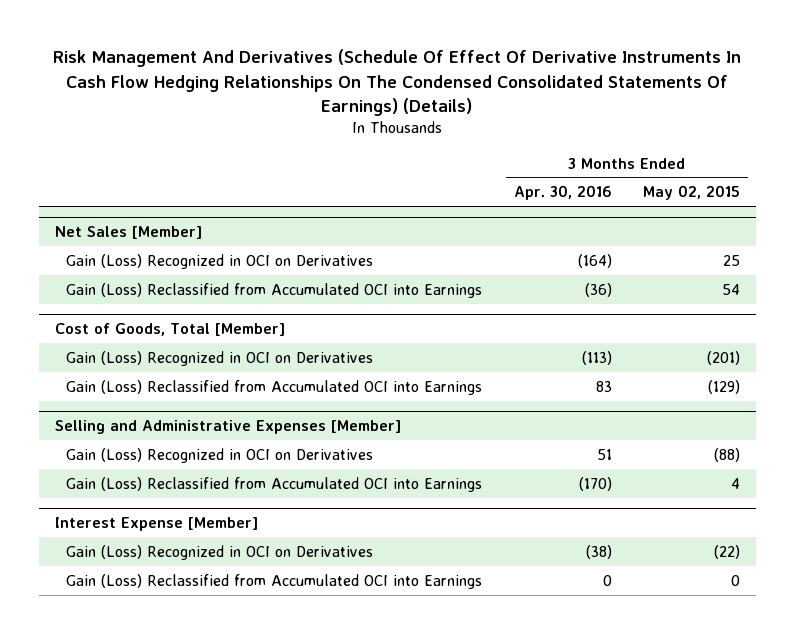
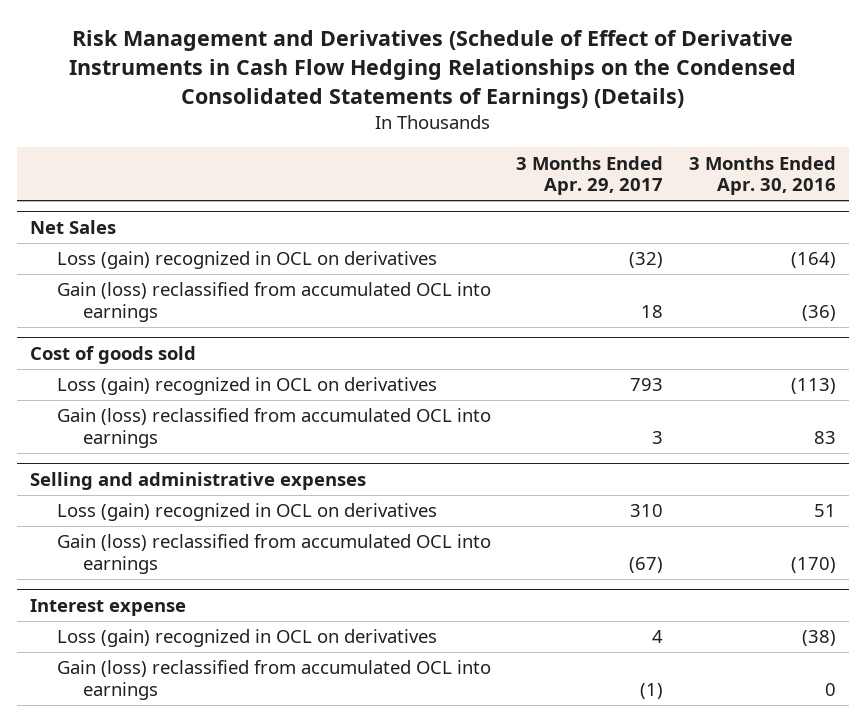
[53,49,742,117] Risk Management And Derivatives (Schedule Of Effect Of Derivative Instruments In Cash Flow Hedging Relationships On The Condensed Consolidated Statements Of Earnings) (Details) -> [68,30,796,109] Risk Management and Derivatives (Schedule of Effect of Derivative Instruments in Cash Flow Hedging Relationships on the Condensed Consolidated Statements of Earnings) (Details)
[643,185,741,201] May 02, 2015 -> none
none -> [516,155,664,196] 3 Months Ended Apr. 29, 2017
[54,225,202,239] Net Sales [Member] -> [30,220,117,235] Net Sales
[65,253,373,269] Gain (Loss) Recognized in OCI on Derivatives -> [56,251,437,270] Loss (gain) recognized in OCL on derivatives
[65,282,482,298] Gain (Loss) Reclassified from Accumulated OCI into Earnings -> [56,282,491,322] Gain (loss) reclassified from accumulated OCL into earnings
[54,322,285,336] Cost of Goods, Total [Member] -> [30,346,197,365] Cost of goods sold
[65,350,373,366] Gain (Loss) Recognized in OCI on Derivatives -> [56,377,437,396] Loss (gain) recognized in OCL on derivatives
[65,379,482,395] Gain (Loss) Reclassified from Accumulated OCI into Earnings -> [56,408,491,448] Gain (loss) reclassified from accumulated OCL into earnings
[54,419,401,434] Selling and Administrative Expenses [Member] -> [30,472,367,491] Selling and administrative expenses
[65,447,373,463] Gain (Loss) Recognized in OCI on Derivatives -> [56,503,437,522] Loss (gain) recognized in OCL on derivatives
[65,476,482,492] Gain (Loss) Reclassified from Accumulated OCI into Earnings -> [56,534,491,574] Gain (loss) reclassified from accumulated OCL into earnings
[54,516,258,531] Interest Expense [Member] -> [30,599,187,617] Interest expense
[65,544,373,560] Gain (Loss) Recognized in OCI on Derivatives -> [56,629,437,648] Loss (gain) recognized in OCL on derivatives
[65,573,482,589] Gain (Loss) Reclassified from Accumulated OCI into Earnings -> [56,660,491,700] Gain (loss) reclassified from accumulated OCL into earnings

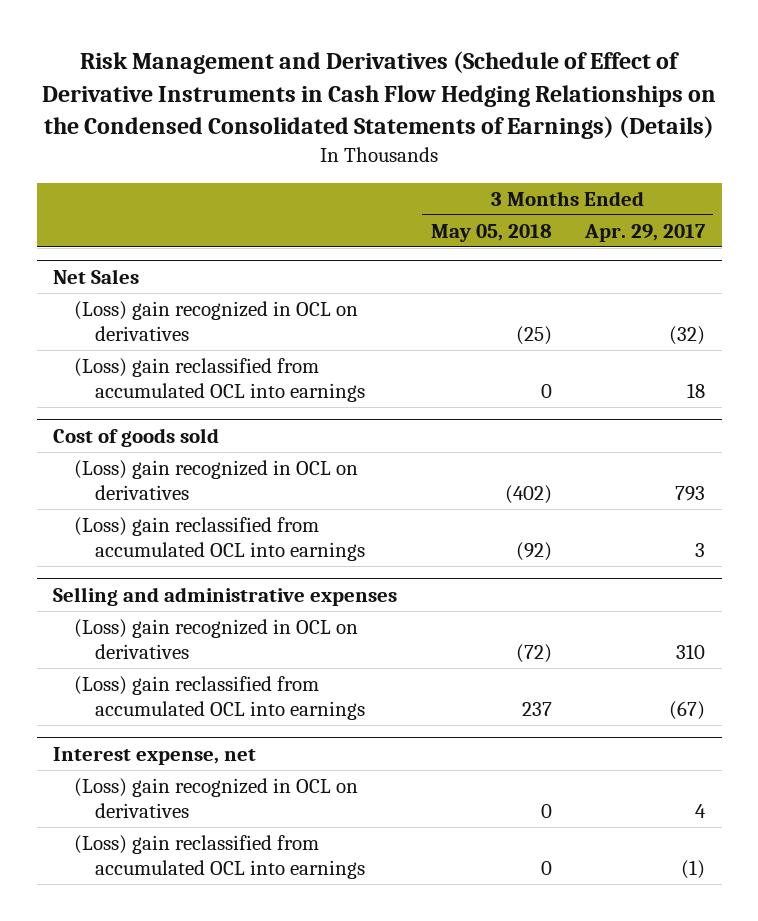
[688,155,836,196] 3 Months Ended Apr. 30, 2016 -> none
none -> [430,224,552,243] May 05, 2018
[56,251,437,270] Loss (gain) recognized in OCL on derivatives -> [74,301,359,342] (Loss) gain recognized in OCL on derivatives
[56,282,491,322] Gain (loss) reclassified from accumulated OCL into earnings -> [74,358,366,403] (Loss) gain reclassified from accumulated OCL into earnings
[56,377,437,396] Loss (gain) recognized in OCL on derivatives -> [74,460,359,501] (Loss) gain recognized in OCL on derivatives
[56,408,491,448] Gain (loss) reclassified from accumulated OCL into earnings -> [74,517,366,562] (Loss) gain reclassified from accumulated OCL into earnings
[56,503,437,522] Loss (gain) recognized in OCL on derivatives -> [74,619,359,660] (Loss) gain recognized in OCL on derivatives
[56,534,491,574] Gain (loss) reclassified from accumulated OCL into earnings -> [74,676,366,721] (Loss) gain reclassified from accumulated OCL into earnings
[30,599,187,617] Interest expense -> [53,746,257,765] Interest expense, net
[56,629,437,648] Loss (gain) recognized in OCL on derivatives -> [74,778,359,819] (Loss) gain recognized in OCL on derivatives
[56,660,491,700] Gain (loss) reclassified from accumulated OCL into earnings -> [74,835,366,880] (Loss) gain reclassified from accumulated OCL into earnings

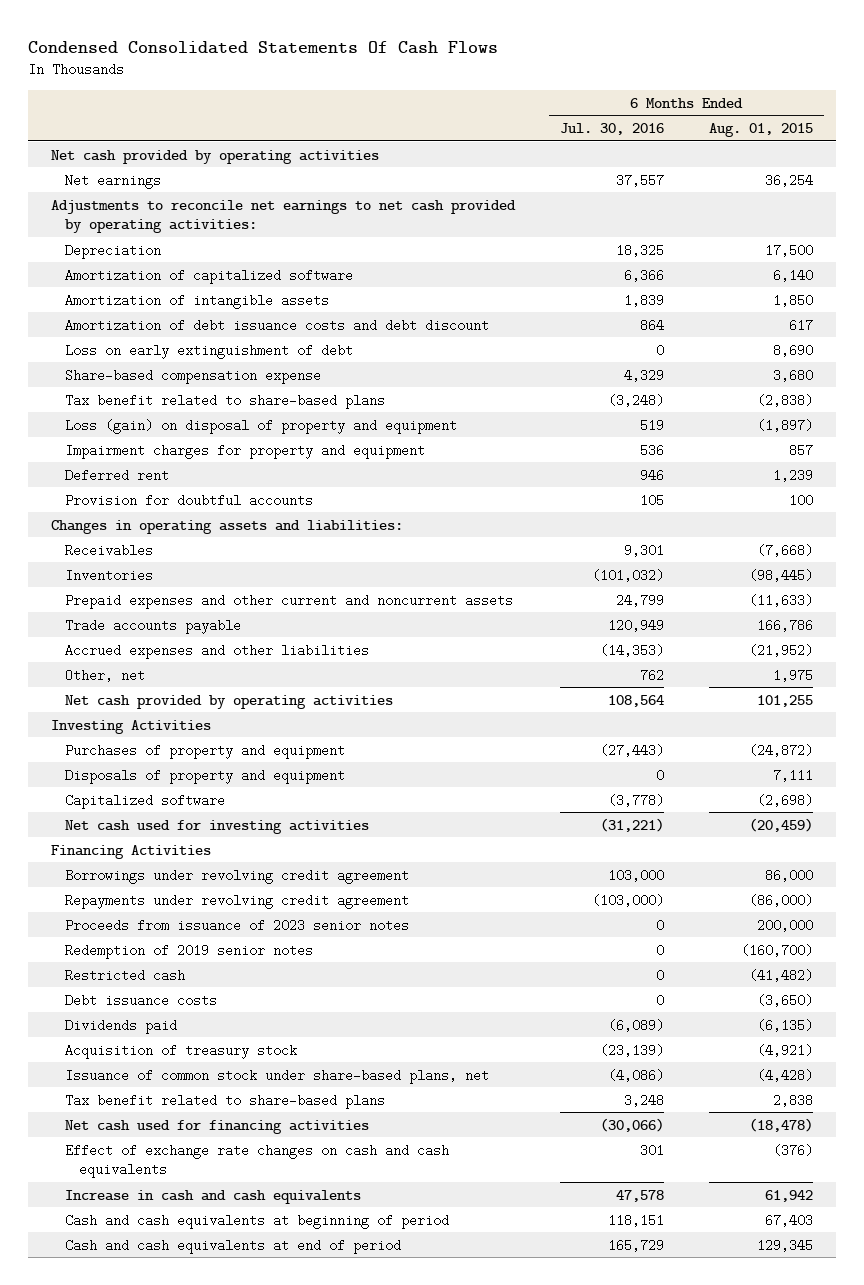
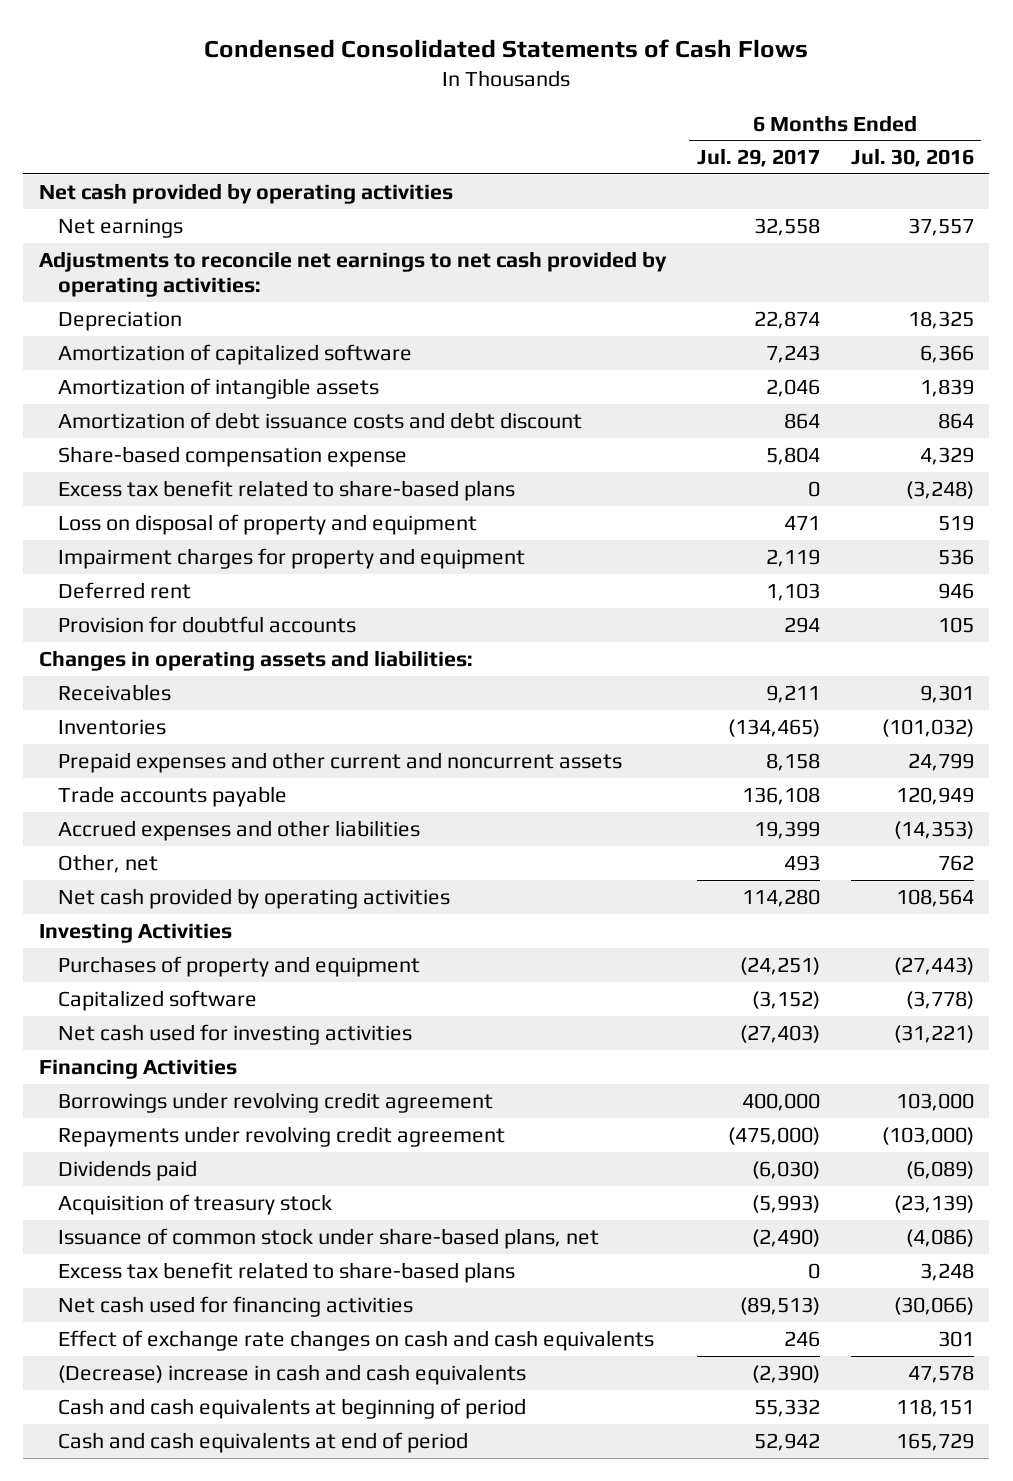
[28,40,499,54] Condensed Consolidated Statements Of Cash Flows -> [204,38,809,58] Condensed Consolidated Statements of Cash Flows
[708,123,813,138] Aug. 01, 2015 -> none
none -> [696,148,820,168] Jul. 29, 2017
[64,343,353,359] Loss on early extinguishment of debt -> none
[64,393,385,409] Tax benefit related to share-based plans -> [58,479,516,501] Excess tax benefit related to share-based plans
[64,418,457,434] Loss (gain) on disposal of property and equipment -> [58,513,478,535] Loss on disposal of property and equipment
[64,768,345,784] Disposals of property and equipment -> none
[64,918,409,932] Proceeds from issuance of 2023 senior notes -> none
[64,943,313,959] Redemption of 2019 senior notes -> none
[64,968,185,982] Restricted cash -> none
[64,993,217,1007] Debt issuance costs -> none
[64,1093,385,1109] Tax benefit related to share-based plans -> [58,1261,516,1283] Excess tax benefit related to share-based plans
[64,1189,361,1204] Increase in cash and cash equivalents -> [58,1363,527,1385] (Decrease) increase in cash and cash equivalents

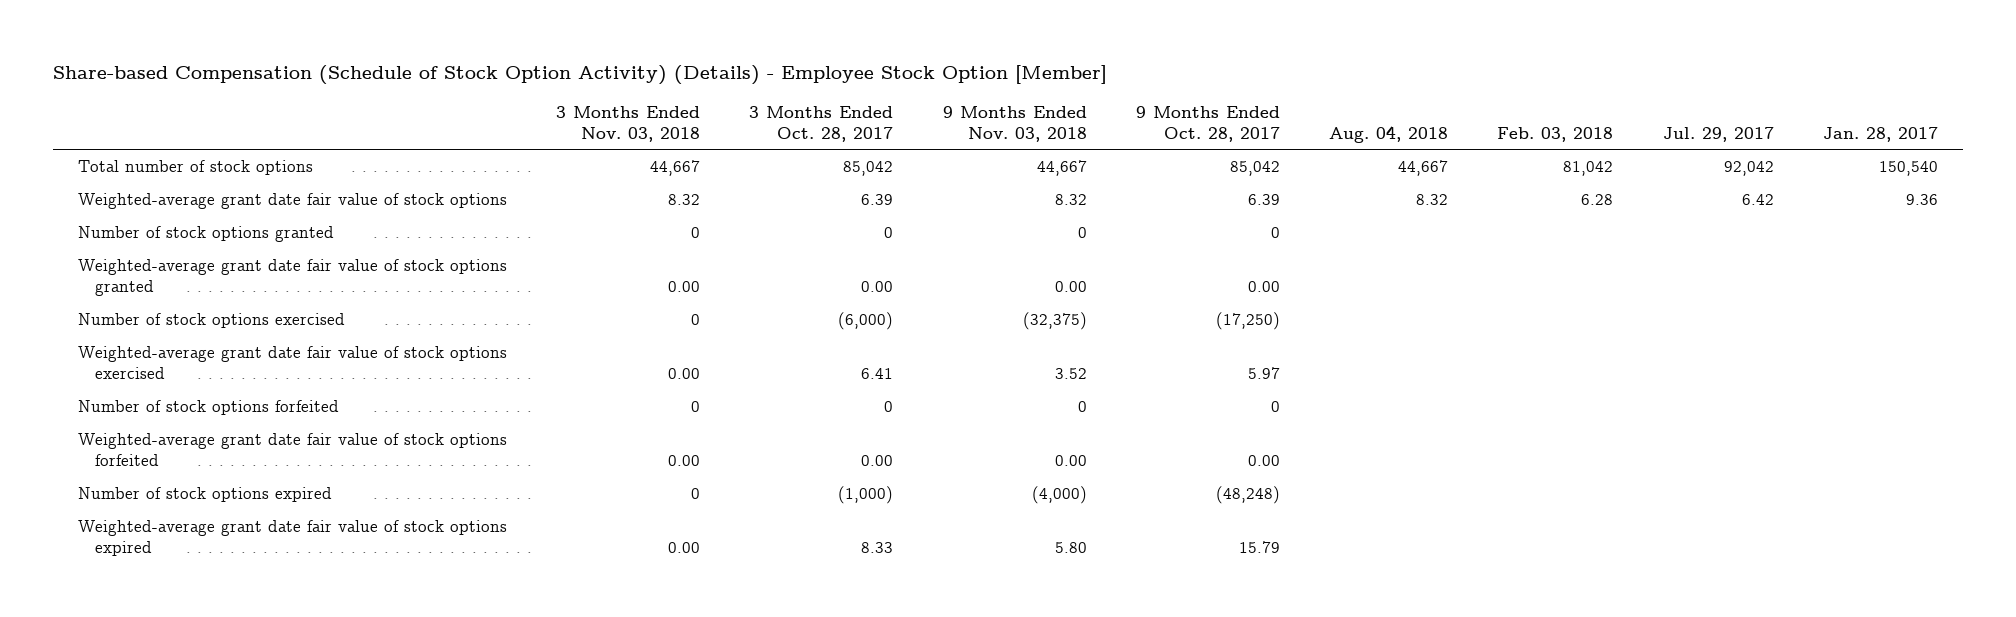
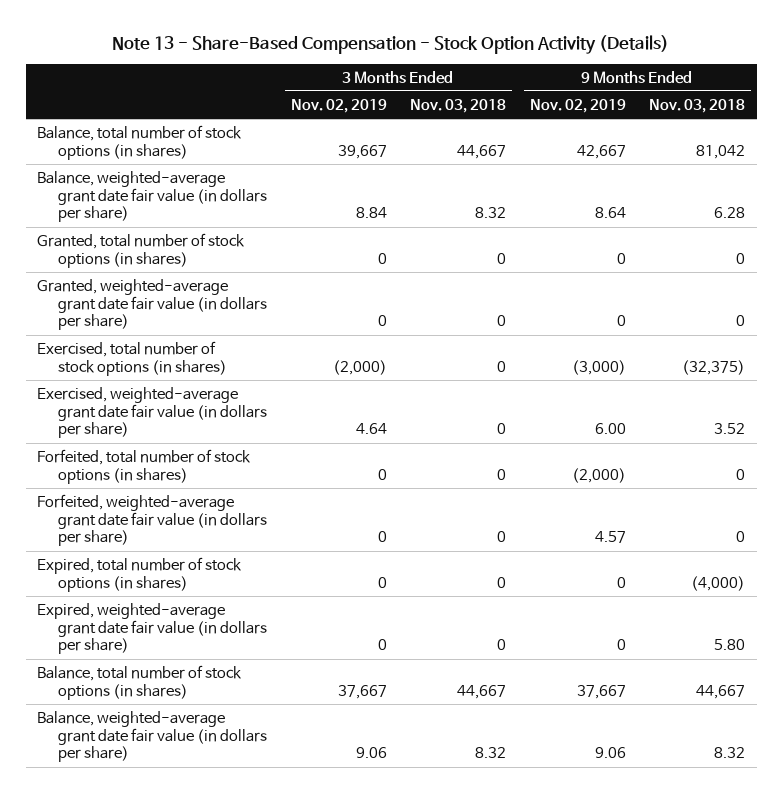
[53,65,1108,86] Share-based Compensation (Schedule of Stock Option Activity) (Details) - Employee Stock Option [Member] -> [112,34,670,54] Note 13 - Share-Based Compensation - Stock Option Activity (Details)
[749,105,894,142] 3 Months Ended Oct. 28, 2017 -> none
[1135,105,1280,142] 9 Months Ended Oct. 28, 2017 -> none
[1329,125,1449,143] Aug. 04, 2018 -> none
[1497,126,1614,142] Feb. 03, 2018 -> none
[1662,126,1774,142] Jul. 29, 2017 -> none
[1822,126,1938,142] Jan. 28, 2017 -> none
none -> [290,98,387,113] Nov. 02, 2019
none -> [529,98,626,113] Nov. 02, 2019
[77,160,313,176] Total number of stock options -> [37,124,243,160] Balance, total number of stock options (in shares)
[1036,160,1087,177] 44,667 -> [696,144,746,159] 81,042
[77,193,507,210] Weighted-average grant date fair value of stock options -> [37,170,268,223] Balance, weighted-average grant date fair value (in dollars per share)
[1054,194,1087,206] 8.32 -> [714,207,746,219] 6.28
[77,226,334,243] Number of stock options granted -> [37,232,246,268] Granted, total number of stock options (in shares)
[77,259,507,296] Weighted-average grant date fair value of stock options granted -> [37,278,268,331] Granted, weighted-average grant date fair value (in dollars per share)
[668,280,701,292] 0.00 -> [497,315,507,327] 0
[1054,280,1087,292] 0.00 -> [736,315,746,327] 0
[77,313,345,329] Number of stock options exercised -> [37,340,228,376] Exercised, total number of stock options (in shares)
[77,346,507,379] Weighted-average grant date fair value of stock options exercised -> [37,386,268,439] Exercised, weighted-average grant date fair value (in dollars per share)
[668,367,701,379] 0.00 -> [497,423,507,435] 0
[77,400,339,416] Number of stock options forfeited -> [37,448,252,484] Forfeited, total number of stock options (in shares)
[77,433,507,466] Weighted-average grant date fair value of stock options forfeited -> [37,493,268,547] Forfeited, weighted-average grant date fair value (in dollars per share)
[668,454,701,466] 0.00 -> [497,531,507,543] 0
[1054,454,1087,466] 0.00 -> [736,531,746,543] 0
[77,487,332,503] Number of stock options expired -> [37,556,243,592] Expired, total number of stock options (in shares)
[77,520,507,556] Weighted-average grant date fair value of stock options expired -> [37,602,268,655] Expired, weighted-average grant date fair value (in dollars per share)
[668,541,701,553] 0.00 -> [497,639,507,651] 0
none -> [37,664,243,700] Balance, total number of stock options (in shares)
none -> [37,710,268,763] Balance, weighted-average grant date fair value (in dollars per share)

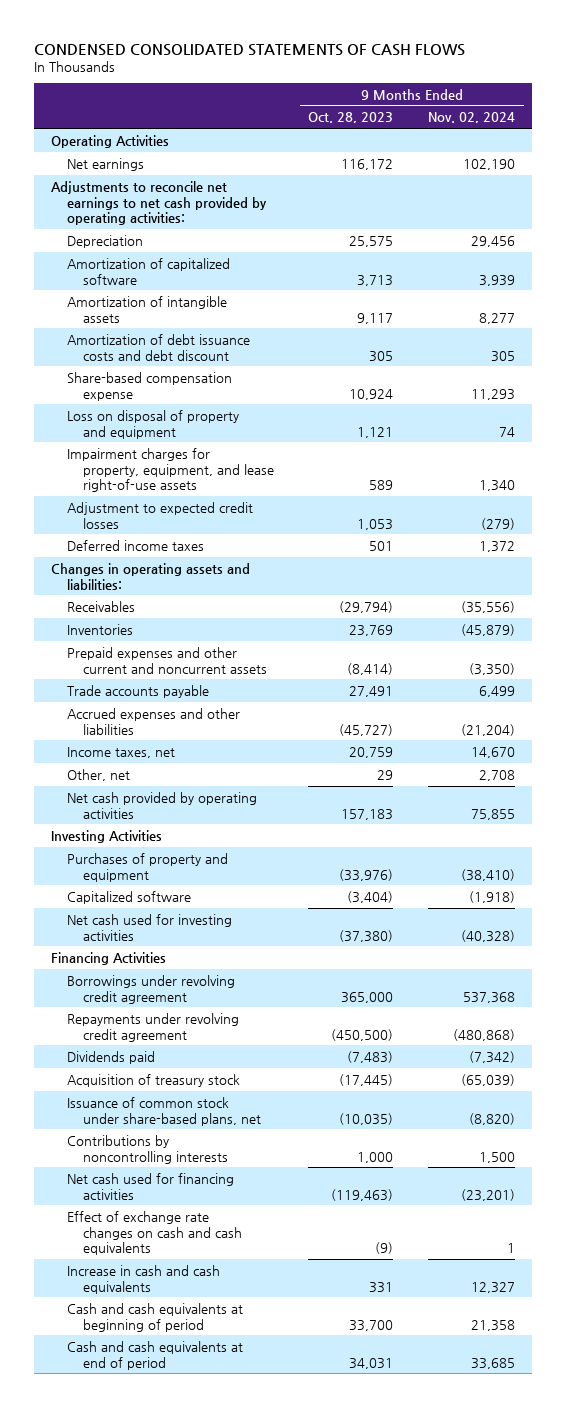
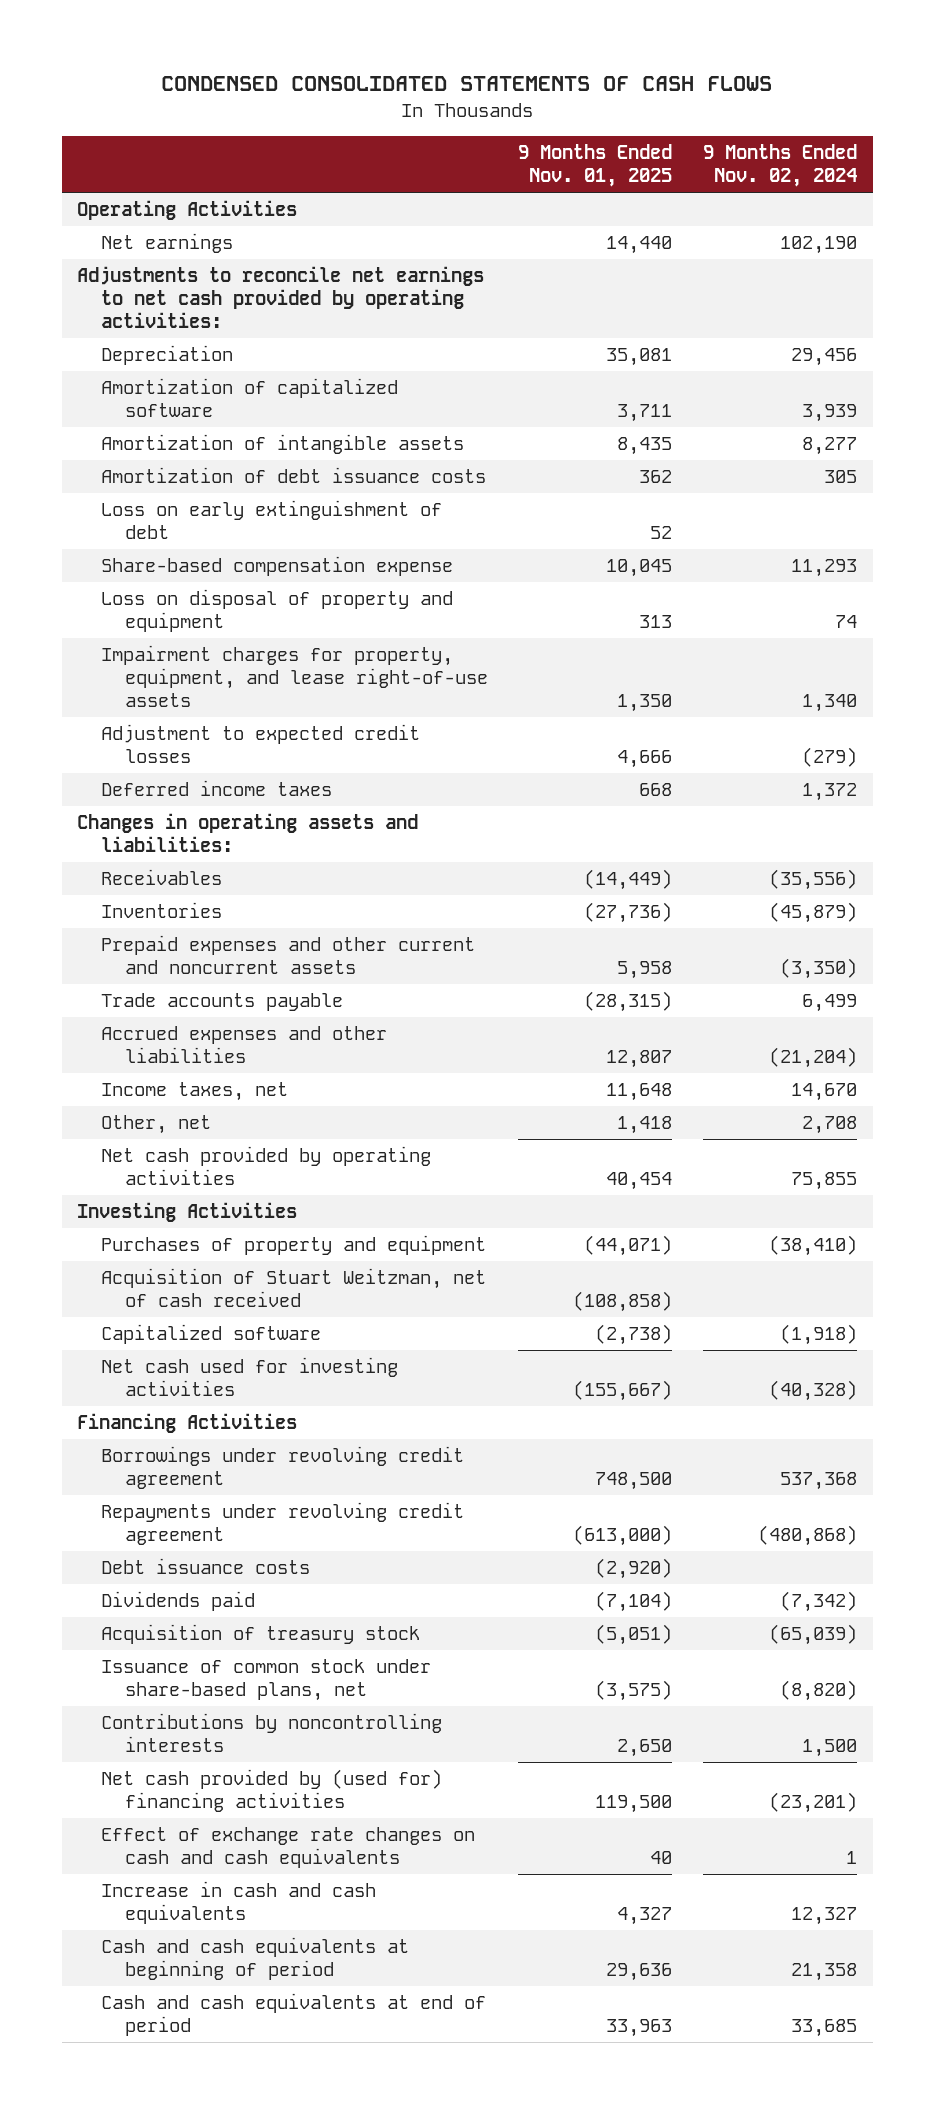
[308,112,394,124] Oct. 28, 2023 -> none
none -> [518,144,673,188] 9 Months Ended Nov. 01, 2025
[67,333,251,361] Amortization of debt issuance costs and debt discount -> [100,467,486,484] Amortization of debt issuance costs
none -> [100,500,442,540] Loss on early extinguishment of debt
none -> [100,1268,486,1308] Acquisition of Stuart Weitzman, net of cash received
none -> [100,1558,310,1575] Debt issuance costs
[67,1172,235,1200] Net cash used for financing activities -> [100,1769,442,1813] Net cash provided by (used for) financing activities

